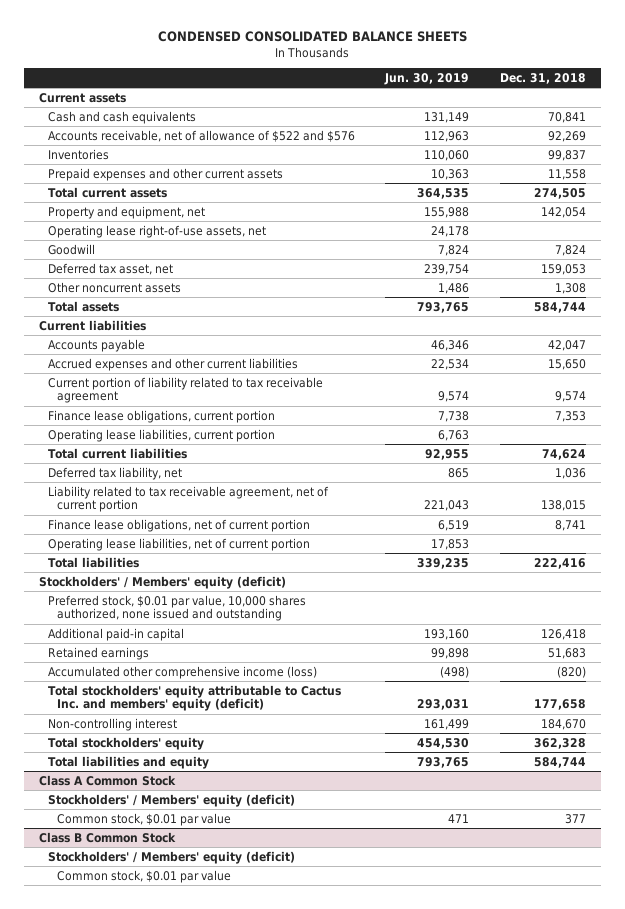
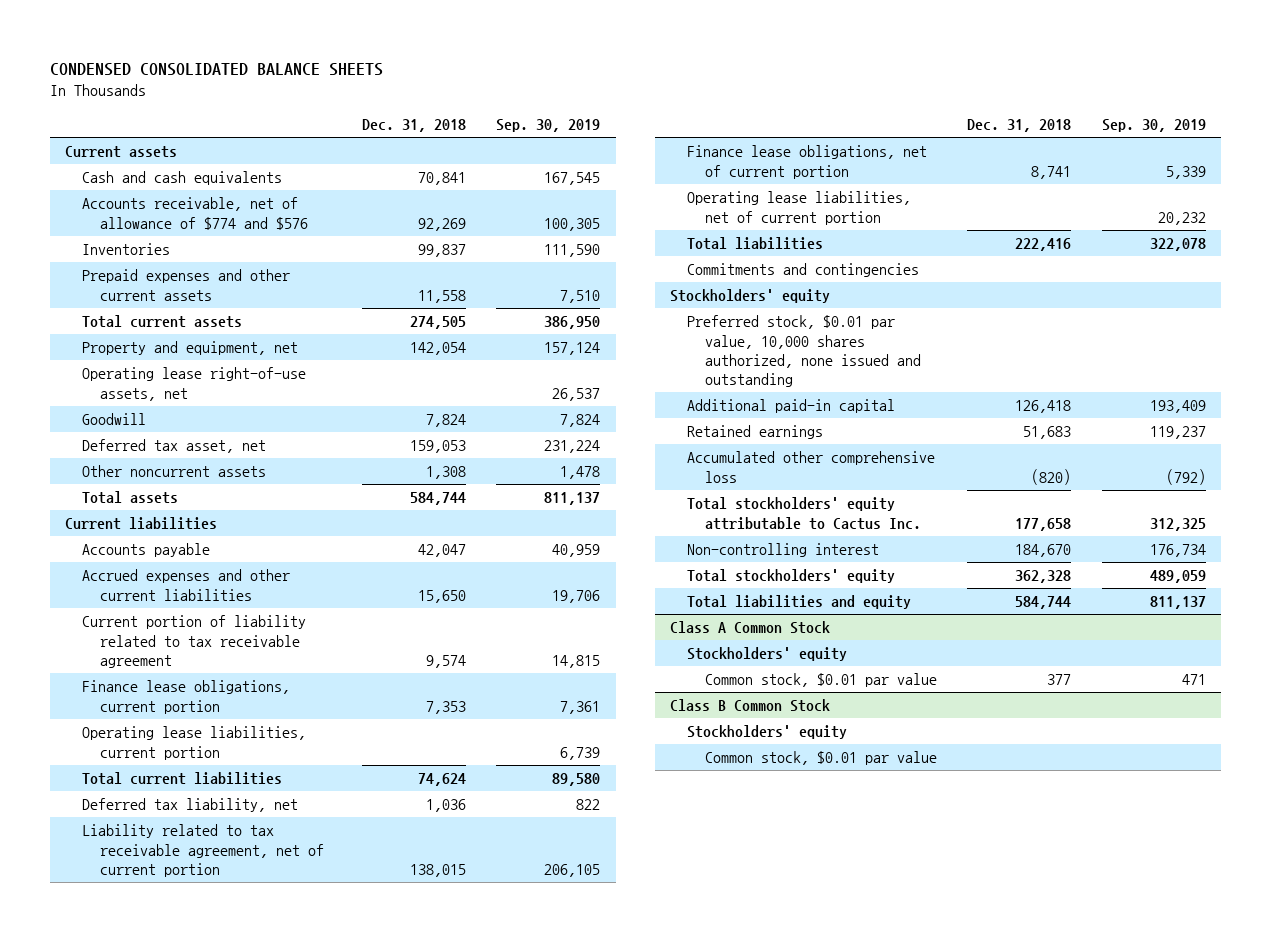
[384,72,470,85] Jun. 30, 2019 -> none
none -> [496,118,601,132] Sep. 30, 2019
[47,129,355,142] Accounts receivable, net of allowance of $522 and $576 -> [82,197,308,230] Accounts receivable, net of allowance of $774 and $576
none -> [687,263,920,278] Commitments and contingencies
[39,575,287,589] Stockholders' / Members' equity (deficit) -> [669,289,830,304] Stockholders' equity
[47,665,317,679] Accumulated other comprehensive income (loss) -> [687,451,936,483] Accumulated other comprehensive loss
[47,684,341,712] Total stockholders' equity attributable to Cactus Inc. and members' equity (deficit) -> [687,497,921,530] Total stockholders' equity attributable to Cactus Inc.
[47,793,295,807] Stockholders' / Members' equity (deficit) -> [687,647,848,662] Stockholders' equity
[47,850,295,864] Stockholders' / Members' equity (deficit) -> [687,725,848,740] Stockholders' equity

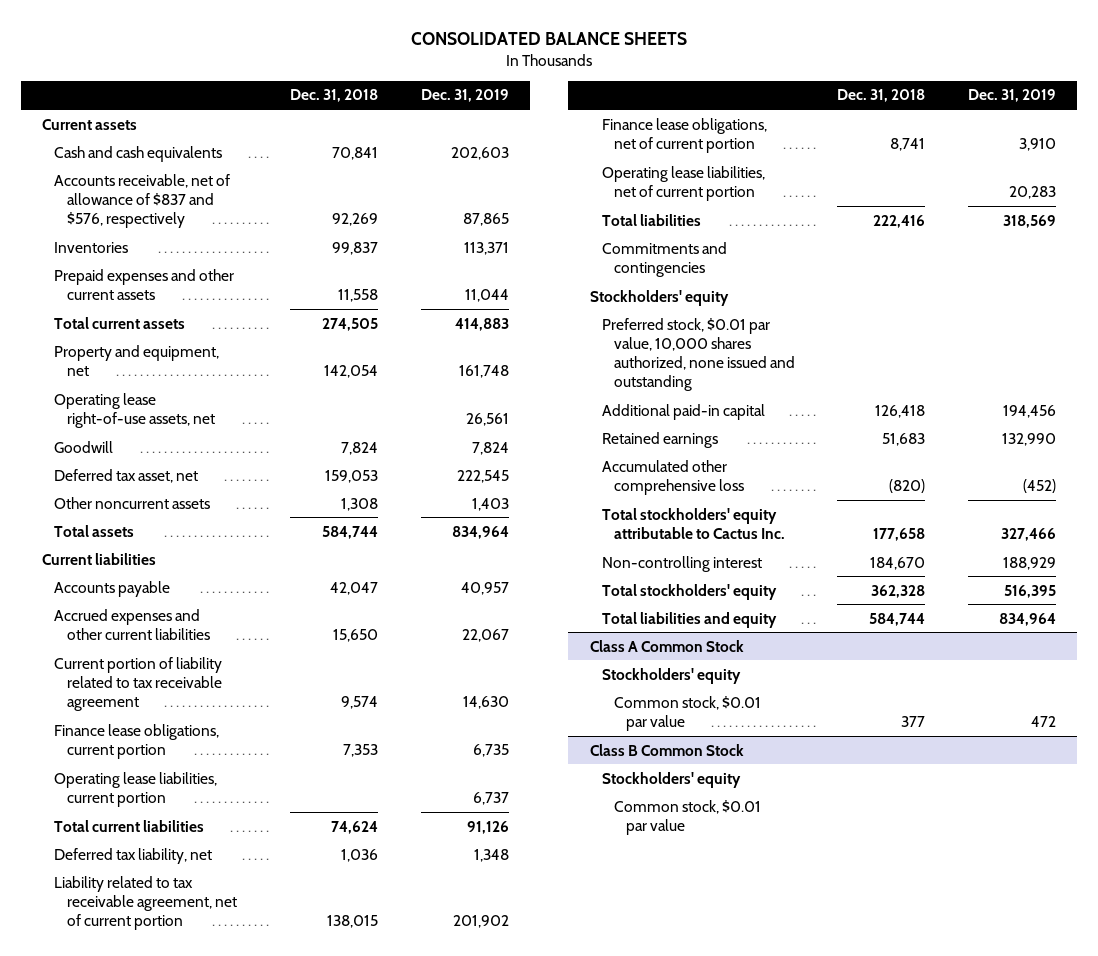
[49,62,383,76] CONDENSED CONSOLIDATED BALANCE SHEETS -> [411,31,688,45] CONSOLIDATED BALANCE SHEETS
[496,118,601,132] Sep. 30, 2019 -> none
none -> [420,89,509,103] Dec. 31, 2019
[82,197,308,230] Accounts receivable, net of allowance of $774 and $576 -> [54,173,231,228] Accounts receivable, net of allowance of $837 and $576, respectively

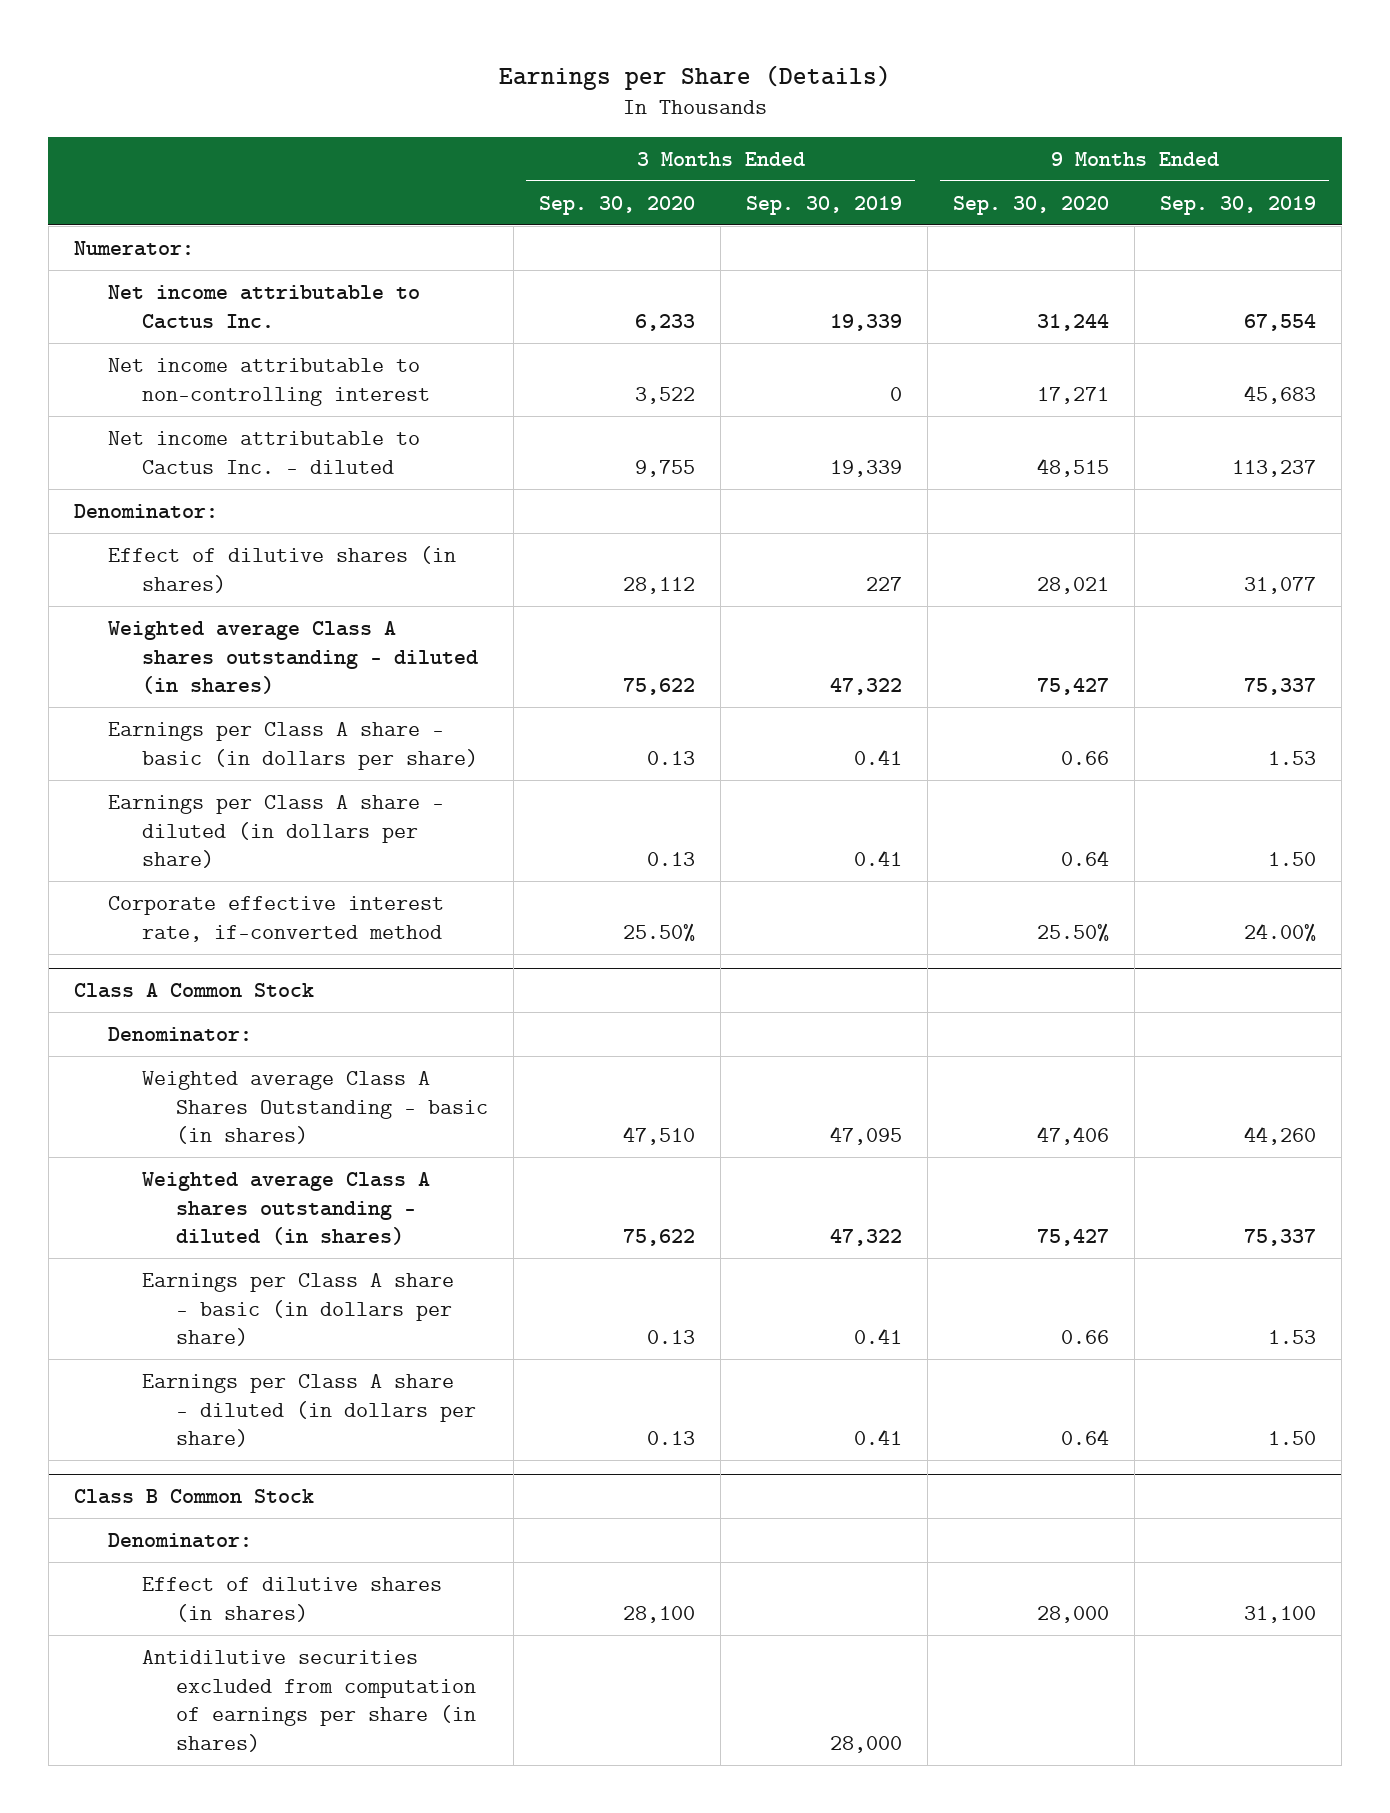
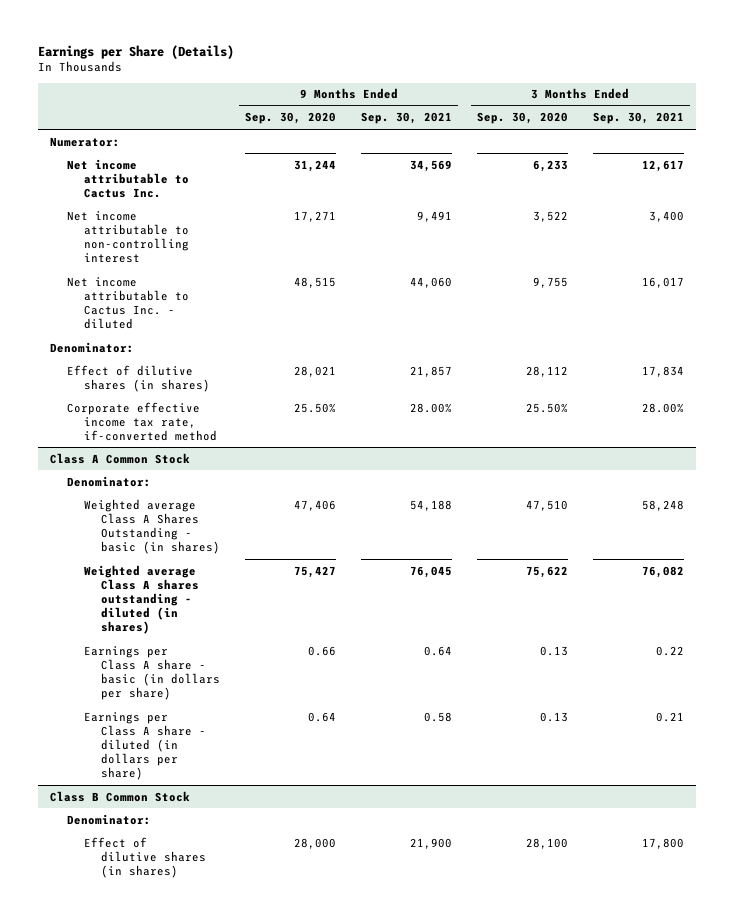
[746,195,903,215] Sep. 30, 2019 -> none
[1160,195,1317,215] Sep. 30, 2019 -> none
none -> [360,112,452,125] Sep. 30, 2021
none -> [592,112,684,125] Sep. 30, 2021
[107,620,479,695] Weighted average Class A shares outstanding - diluted (in shares) -> none
[107,721,479,770] Earnings per Class A share - basic (in dollars per share) -> none
[107,794,444,869] Earnings per Class A share - diluted (in dollars per share) -> none
[107,895,444,942] Corporate effective interest rate, if-converted method -> [67,401,218,441] Corporate effective income tax rate, if-converted method
[142,1649,477,1752] Antidilutive securities excluded from computation of earnings per share (in shares) -> none

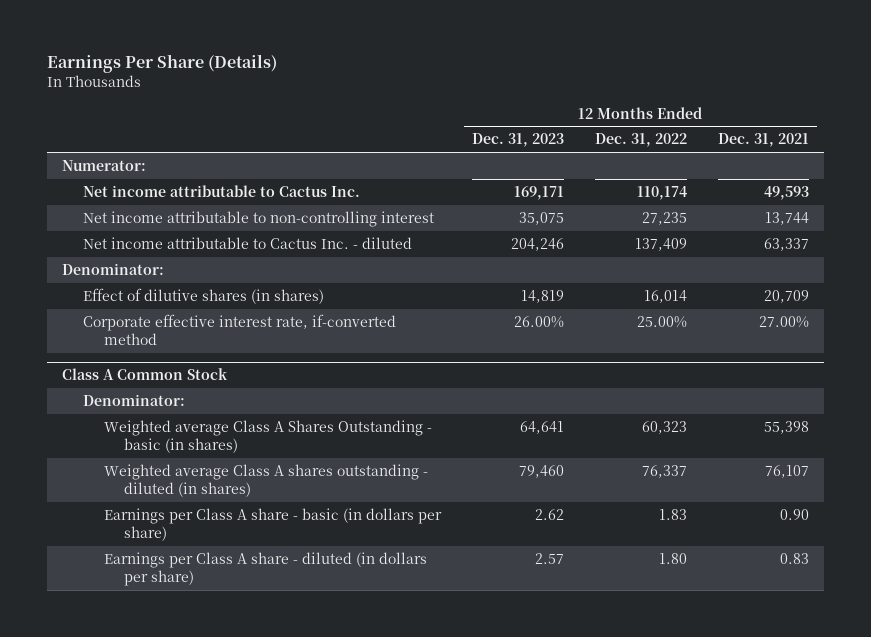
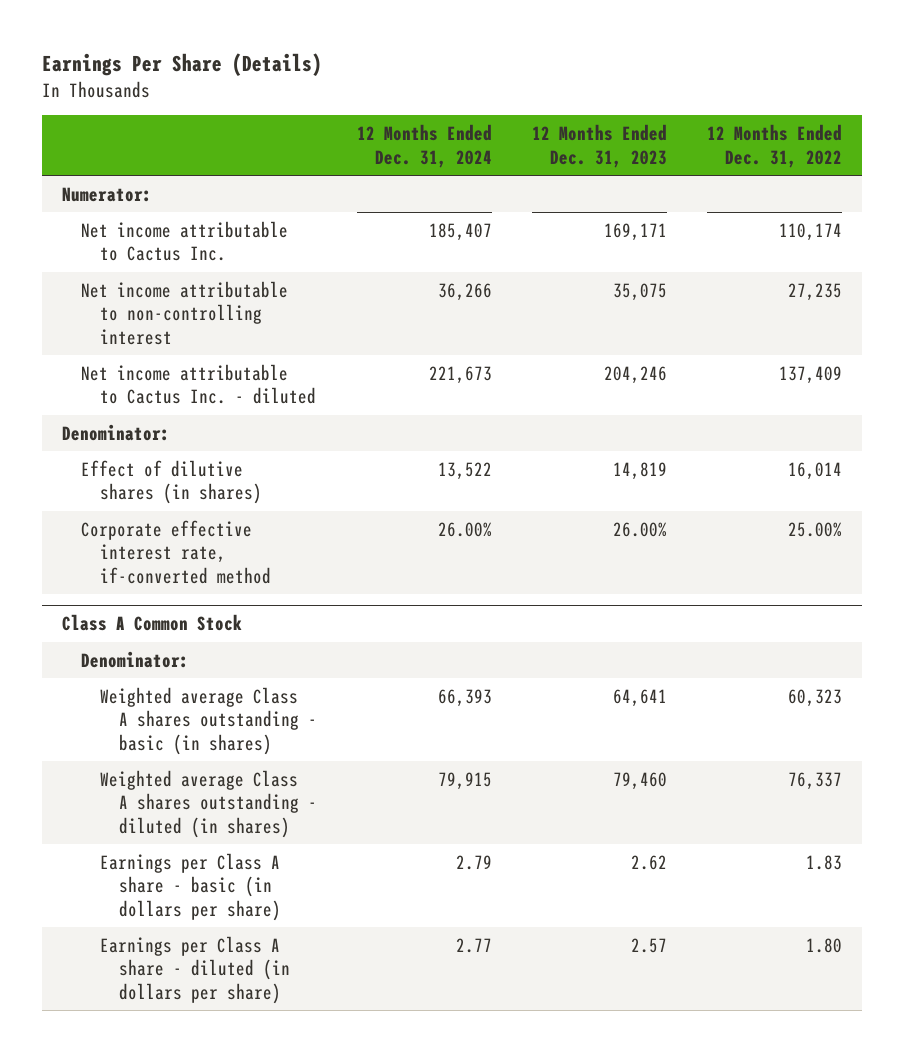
[717,133,809,148] Dec. 31, 2021 -> none
none -> [356,124,492,168] 12 Months Ended Dec. 31, 2024
[103,419,432,453] Weighted average Class A Shares Outstanding - basic (in shares) -> [99,686,317,755] Weighted average Class A shares outstanding - basic (in shares)

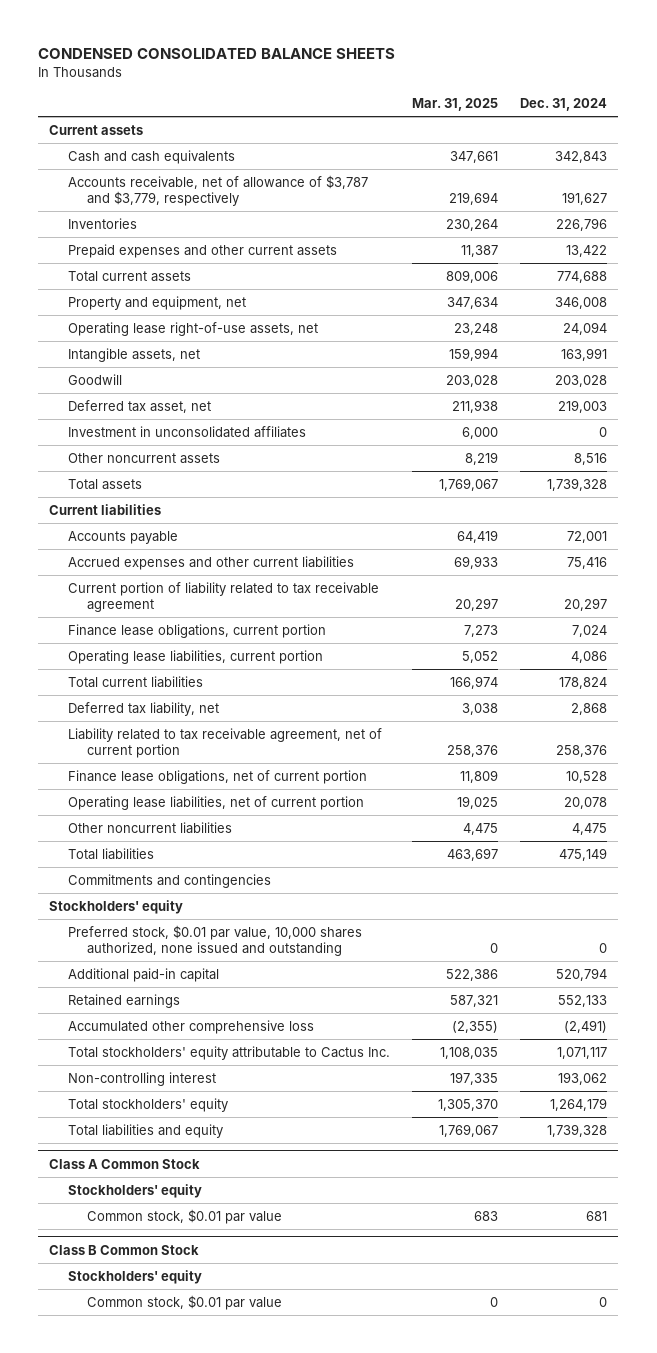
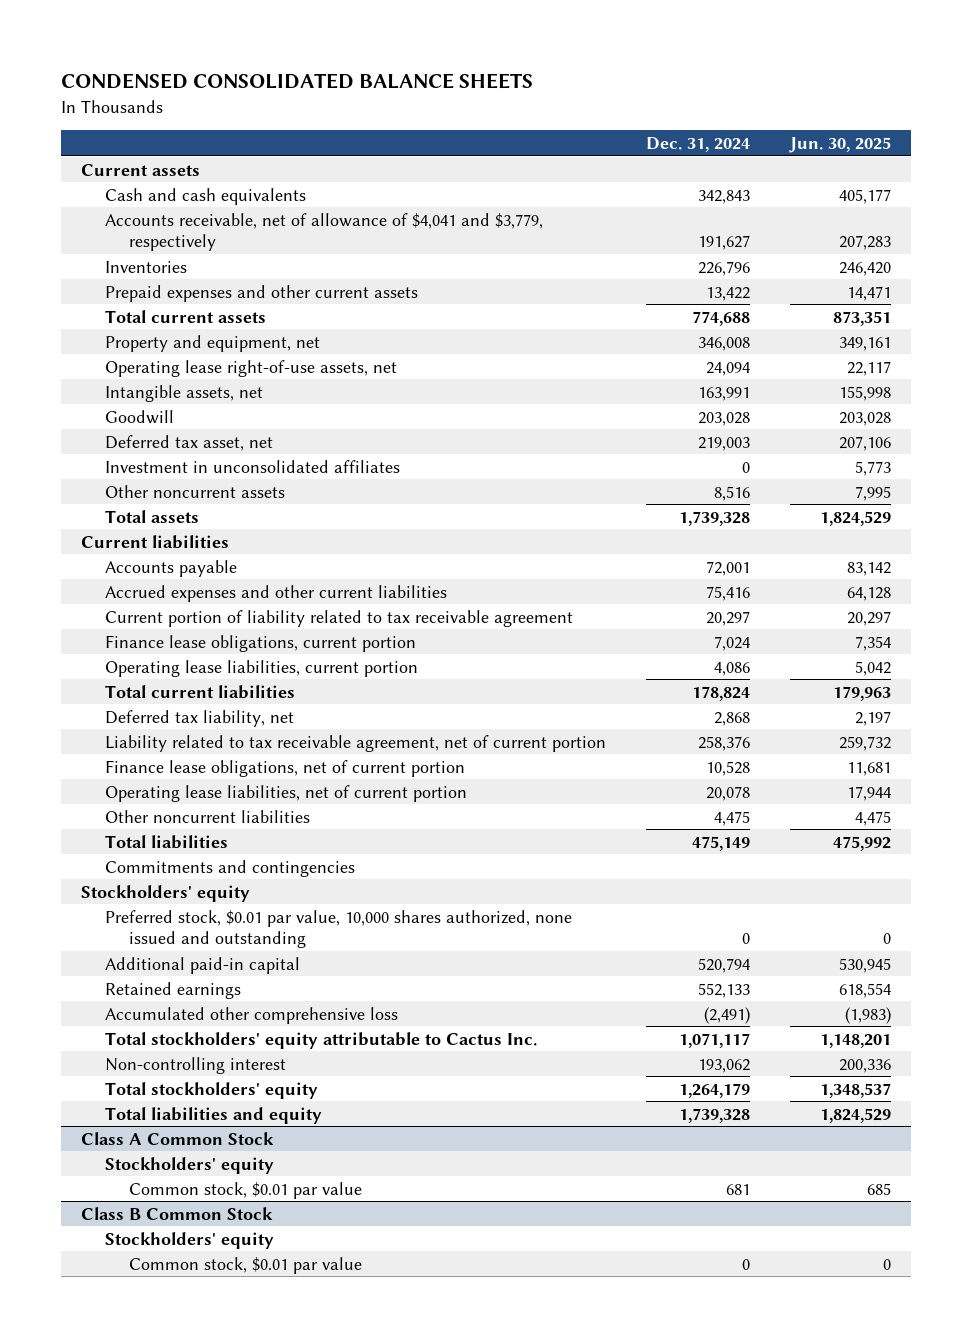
[412,97,499,111] Mar. 31, 2025 -> none
none -> [788,136,891,153] Jun. 30, 2025
[68,175,369,206] Accounts receivable, net of allowance of $3,787 and $3,779, respectively -> [104,212,543,251] Accounts receivable, net of allowance of $4,041 and $3,779, respectively

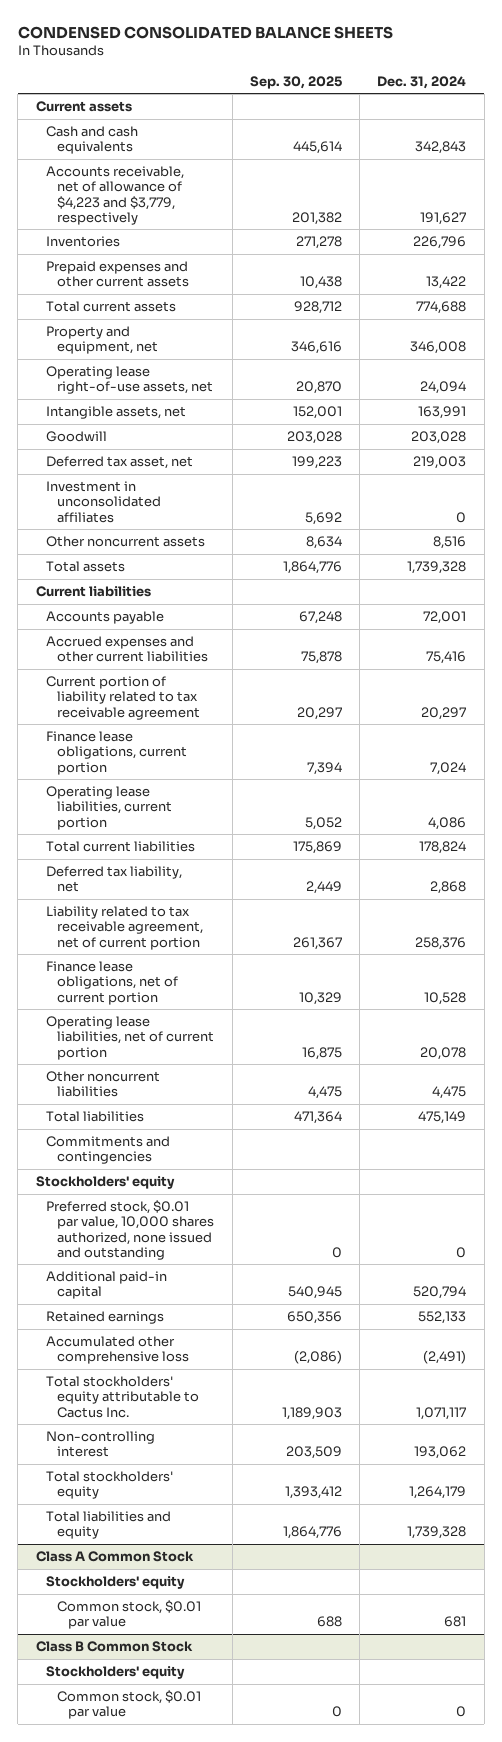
[788,136,891,153] Jun. 30, 2025 -> none
none -> [249,75,342,89] Sep. 30, 2025
[104,212,543,251] Accounts receivable, net of allowance of $4,041 and $3,779, respectively -> [46,166,185,225] Accounts receivable, net of allowance of $4,223 and $3,779, respectively

